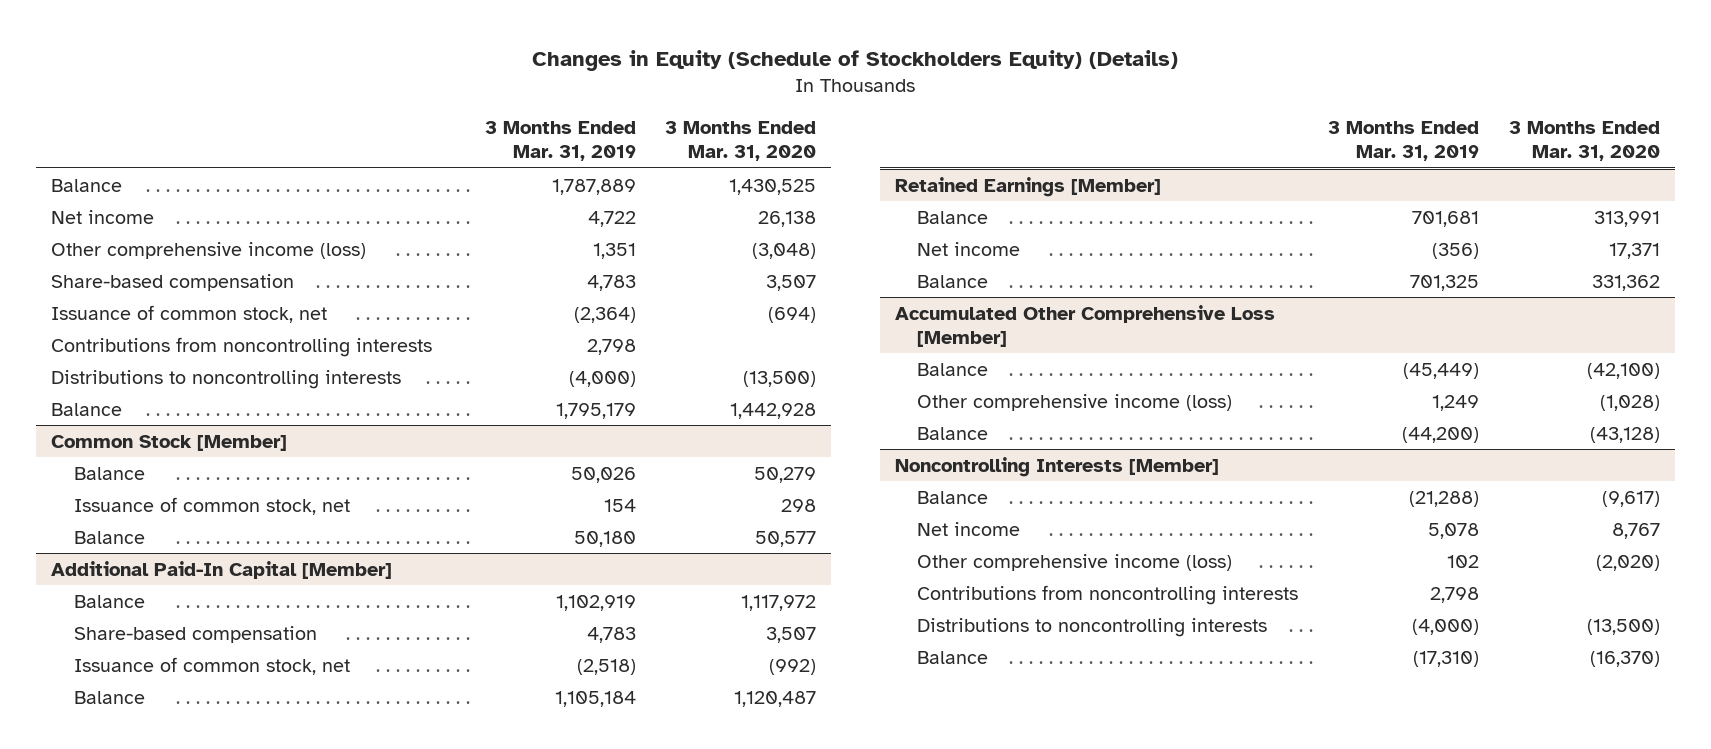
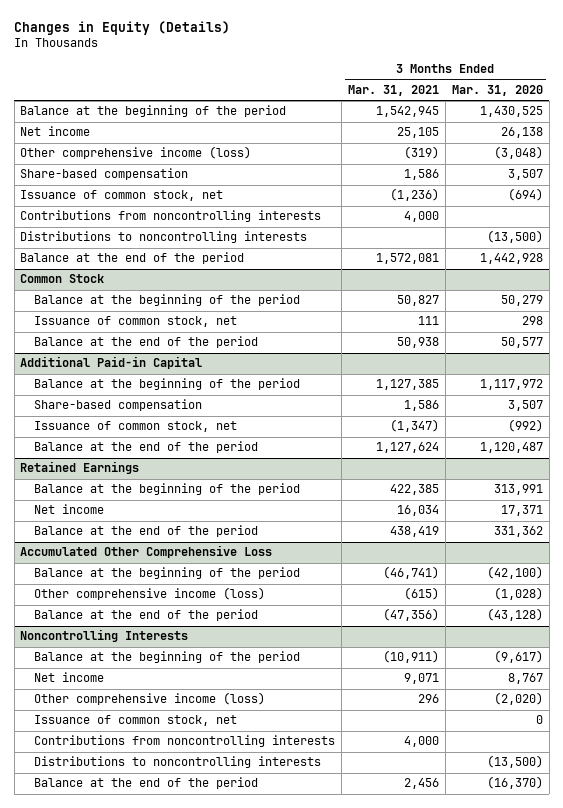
[532,50,1179,72] Changes in Equity (Schedule of Stockholders Equity) (Details) -> [14,20,231,35] Changes in Equity (Details)
[484,121,636,162] 3 Months Ended Mar. 31, 2019 -> none
none -> [348,84,440,96] Mar. 31, 2021
[51,178,123,192] Balance -> [20,105,287,118] Balance at the beginning of the period
[51,402,123,416] Balance -> [20,252,245,265] Balance at the end of the period
[51,434,288,451] Common Stock [Member] -> [20,274,105,284] Common Stock
[73,466,145,480] Balance -> [34,294,301,307] Balance at the beginning of the period
[73,530,145,544] Balance -> [34,336,259,349] Balance at the end of the period
[51,560,393,579] Additional Paid-In Capital [Member] -> [20,356,203,370] Additional Paid-in Capital
[73,594,145,608] Balance -> [34,378,301,391] Balance at the beginning of the period
[73,690,145,704] Balance -> [34,441,259,454] Balance at the end of the period
[894,176,1161,197] Retained Earnings [Member] -> [20,461,140,475] Retained Earnings
[917,210,989,224] Balance -> [34,483,301,496] Balance at the beginning of the period
[917,274,989,288] Balance -> [34,525,259,538] Balance at the end of the period
[894,304,1275,347] Accumulated Other Comprehensive Loss [Member] -> [20,545,273,559] Accumulated Other Comprehensive Loss
[917,362,989,376] Balance -> [34,567,301,580] Balance at the beginning of the period
[917,426,989,440] Balance -> [34,609,259,622] Balance at the end of the period
[894,456,1219,477] Noncontrolling Interests [Member] -> [20,629,189,643] Noncontrolling Interests
[917,490,989,504] Balance -> [34,651,301,664] Balance at the beginning of the period
none -> [34,715,238,727] Issuance of common stock, net
[917,650,989,664] Balance -> [34,777,259,790] Balance at the end of the period

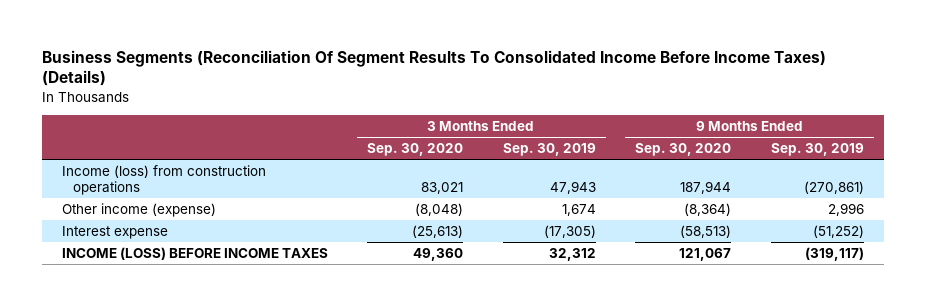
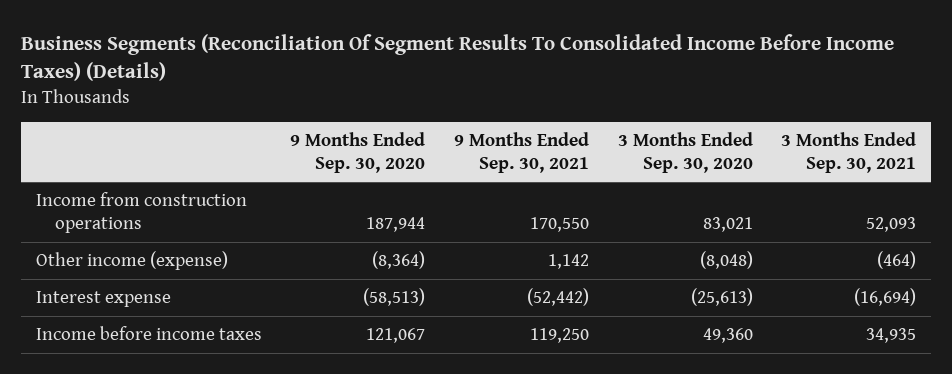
[502,143,596,157] Sep. 30, 2019 -> none
[770,143,864,157] Sep. 30, 2019 -> none
none -> [454,131,590,173] 9 Months Ended Sep. 30, 2021
none -> [781,131,917,173] 3 Months Ended Sep. 30, 2021
[61,164,266,195] Income (loss) from construction operations -> [35,192,247,233] Income from construction operations
[61,246,328,260] INCOME (LOSS) BEFORE INCOME TAXES -> [35,326,262,341] Income before income taxes

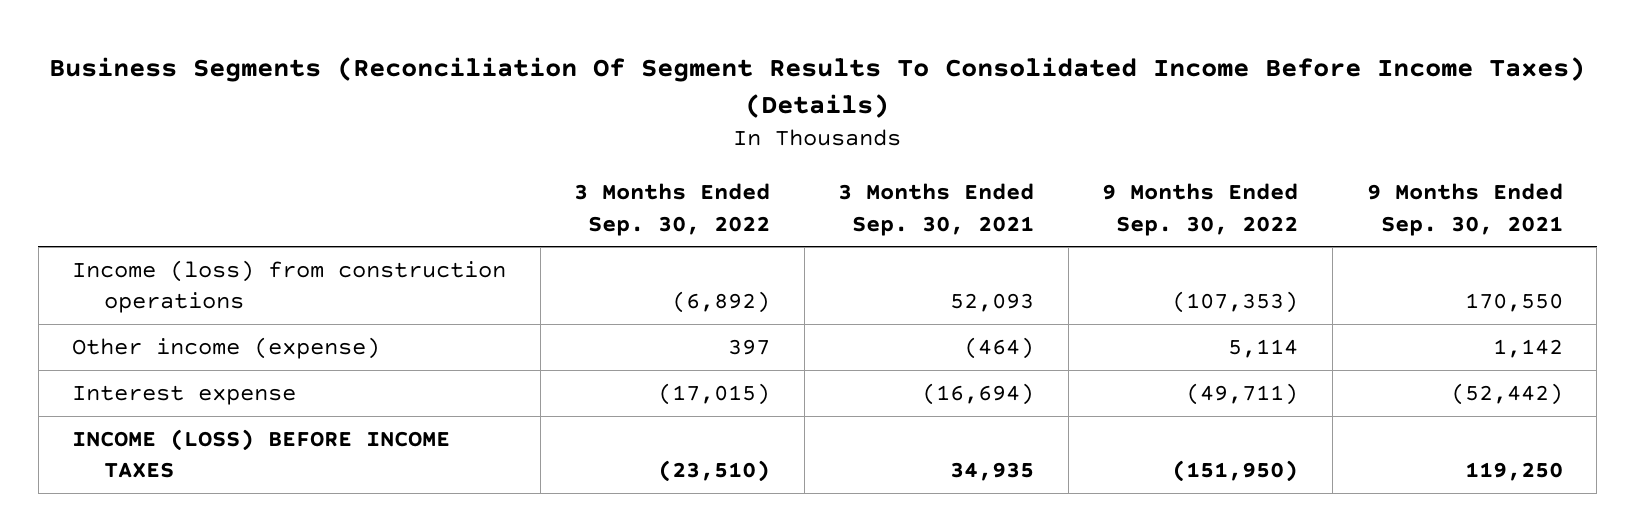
[290,131,426,173] 9 Months Ended Sep. 30, 2020 -> none
[617,131,753,173] 3 Months Ended Sep. 30, 2020 -> none
none -> [574,183,771,236] 3 Months Ended Sep. 30, 2022
none -> [1102,183,1299,236] 9 Months Ended Sep. 30, 2022
[35,192,247,233] Income from construction operations -> [72,260,507,314] Income (loss) from construction operations
[35,326,262,341] Income before income taxes -> [72,429,451,479] INCOME (LOSS) BEFORE INCOME TAXES

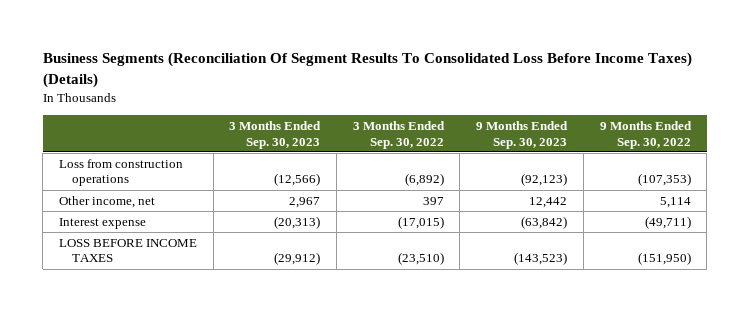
[49,56,1586,118] Business Segments (Reconciliation Of Segment Results To Consolidated Income Before Income Taxes) (Details) -> [42,52,692,89] Business Segments (Reconciliation Of Segment Results To Consolidated Loss Before Income Taxes) (Details)
[838,183,1035,236] 3 Months Ended Sep. 30, 2021 -> none
[1366,183,1563,236] 9 Months Ended Sep. 30, 2021 -> none
none -> [229,121,322,149] 3 Months Ended Sep. 30, 2023
none -> [476,121,569,149] 9 Months Ended Sep. 30, 2023
[72,260,507,314] Income (loss) from construction operations -> [59,159,184,187] Loss from construction operations
[72,337,381,360] Other income (expense) -> [59,196,156,209] Other income, net
[72,429,451,479] INCOME (LOSS) BEFORE INCOME TAXES -> [59,239,198,263] LOSS BEFORE INCOME TAXES

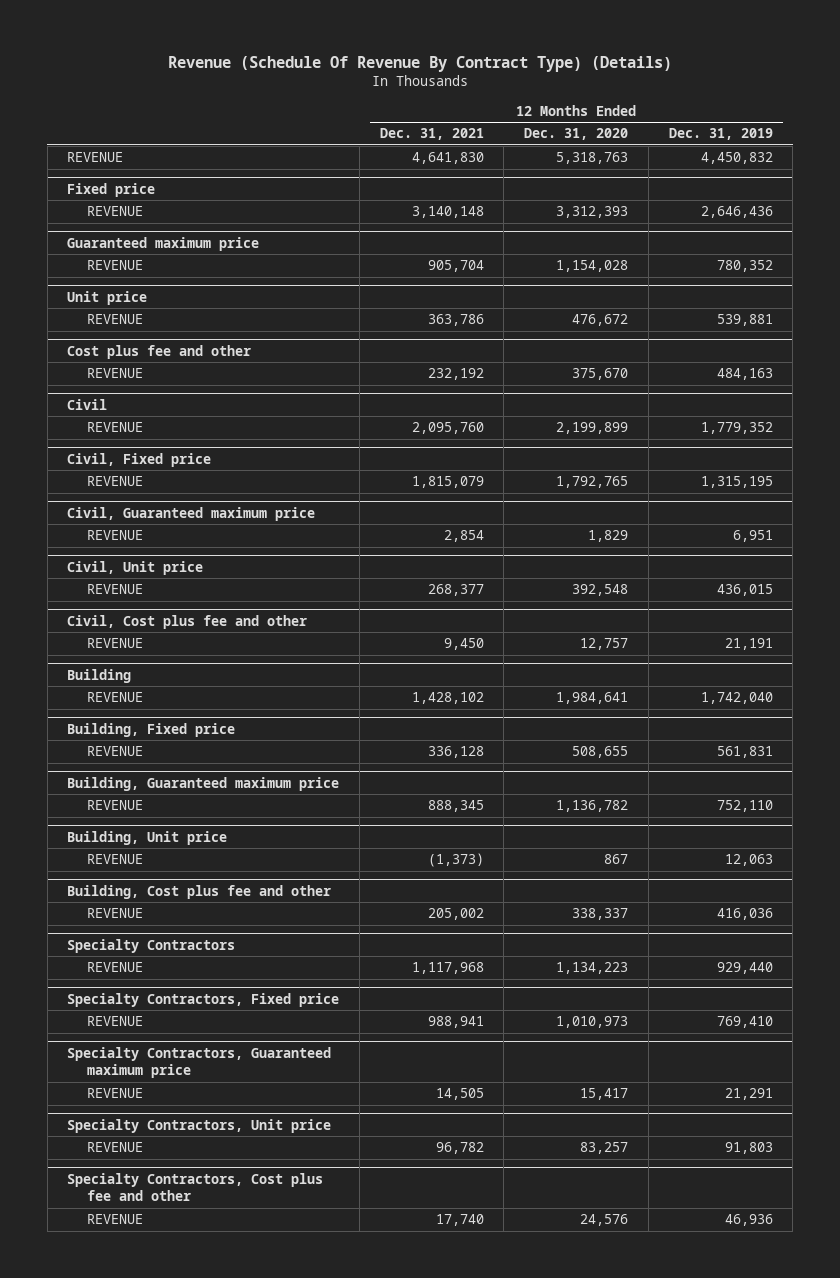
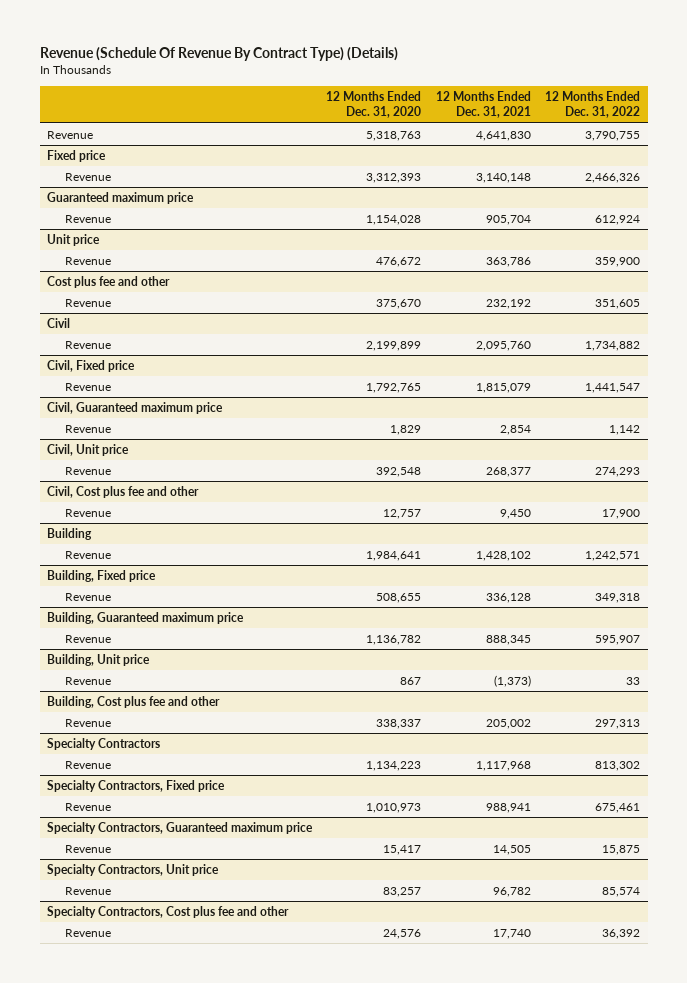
[668,128,773,141] Dec. 31, 2019 -> none
none -> [545,91,641,119] 12 Months Ended Dec. 31, 2022
[67,152,124,163] REVENUE -> [46,130,93,139] Revenue
[86,206,143,217] REVENUE -> [64,172,111,181] Revenue
[86,260,143,271] REVENUE -> [64,214,111,223] Revenue
[86,314,143,325] REVENUE -> [64,256,111,265] Revenue
[86,368,143,379] REVENUE -> [64,298,111,307] Revenue
[86,422,143,433] REVENUE -> [64,340,111,349] Revenue
[86,476,143,487] REVENUE -> [64,382,111,391] Revenue
[86,530,143,541] REVENUE -> [64,424,111,433] Revenue
[86,584,143,595] REVENUE -> [64,466,111,475] Revenue
[86,638,143,649] REVENUE -> [64,508,111,517] Revenue
[86,692,143,703] REVENUE -> [64,550,111,559] Revenue
[86,746,143,757] REVENUE -> [64,592,111,601] Revenue
[86,800,143,811] REVENUE -> [64,634,111,643] Revenue
[86,854,143,865] REVENUE -> [64,676,111,685] Revenue
[86,908,143,919] REVENUE -> [64,718,111,727] Revenue
[86,962,143,973] REVENUE -> [64,760,111,769] Revenue
[86,1016,143,1027] REVENUE -> [64,802,111,811] Revenue
[86,1088,143,1099] REVENUE -> [64,844,111,853] Revenue
[86,1142,143,1153] REVENUE -> [64,886,111,895] Revenue
[86,1214,143,1225] REVENUE -> [64,928,111,937] Revenue

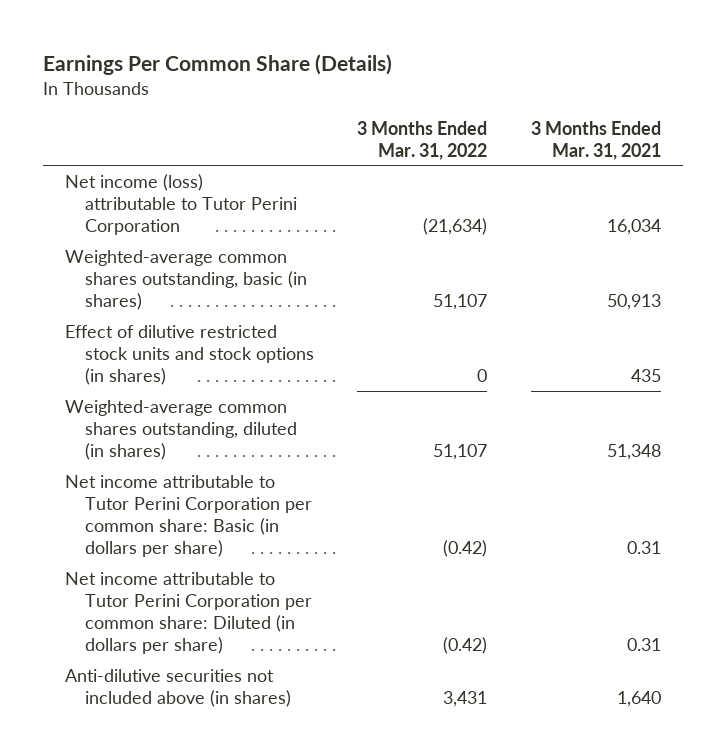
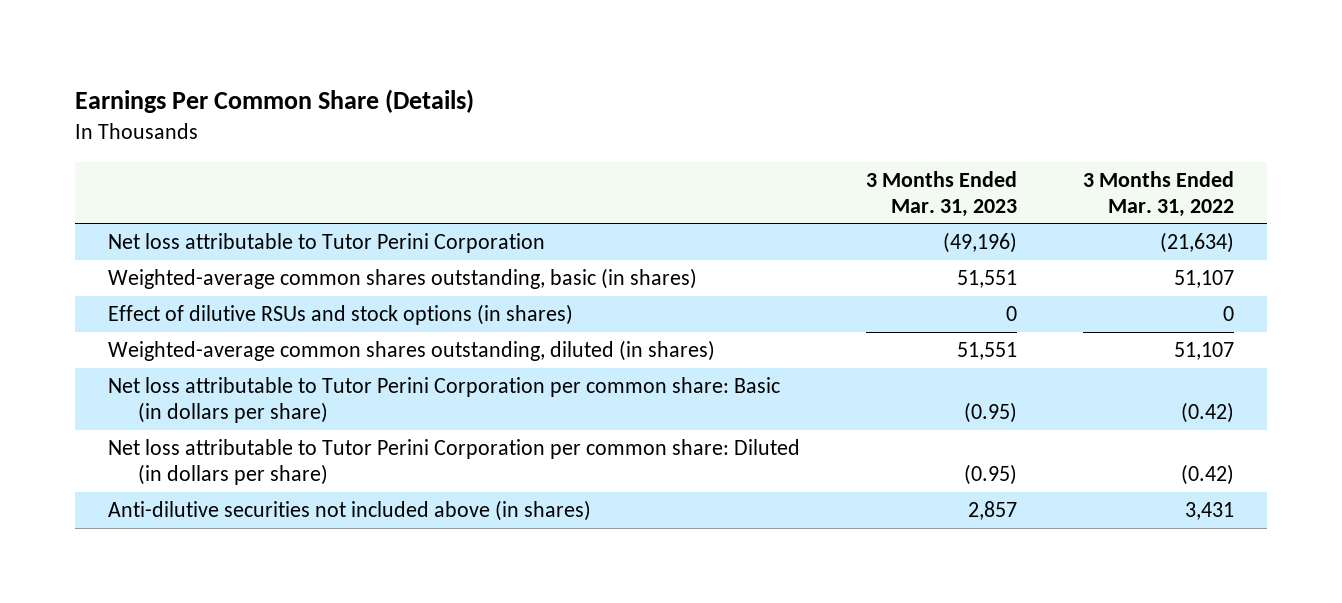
[531,120,662,160] 3 Months Ended Mar. 31, 2021 -> none
none -> [865,170,1017,217] 3 Months Ended Mar. 31, 2023
[65,173,297,235] Net income (loss) attributable to Tutor Perini Corporation -> [107,233,545,254] Net loss attributable to Tutor Perini Corporation
[65,324,314,385] Effect of dilutive restricted stock units and stock options (in shares) -> [107,304,573,326] Effect of dilutive RSUs and stock options (in shares)
[65,474,312,557] Net income attributable to Tutor Perini Corporation per common share: Basic (in dollars per share) -> [107,377,780,424] Net loss attributable to Tutor Perini Corporation per common share: Basic (in dollars per share)
[65,571,312,654] Net income attributable to Tutor Perini Corporation per common share: Diluted (in dollars per share) -> [107,439,800,486] Net loss attributable to Tutor Perini Corporation per common share: Diluted (in dollars per share)

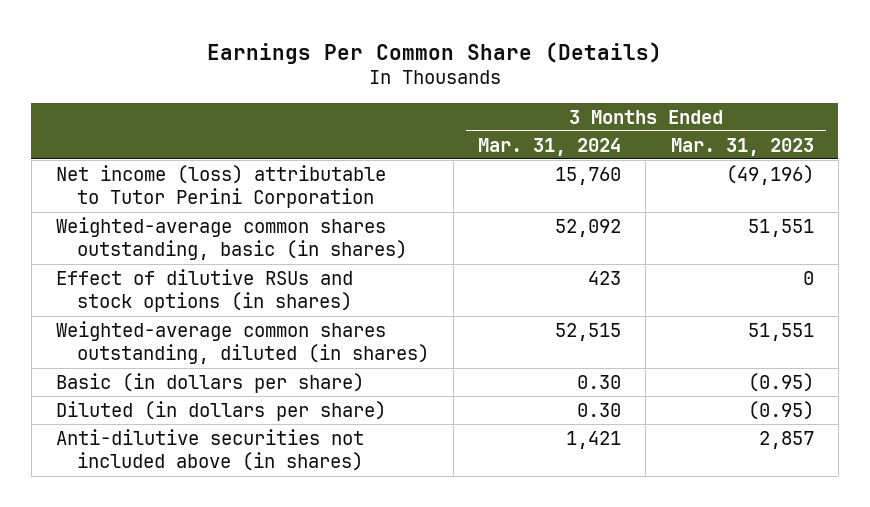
[1082,170,1234,217] 3 Months Ended Mar. 31, 2022 -> none
none -> [478,137,622,156] Mar. 31, 2024
[107,233,545,254] Net loss attributable to Tutor Perini Corporation -> [55,164,386,209] Net income (loss) attributable to Tutor Perini Corporation
[107,377,780,424] Net loss attributable to Tutor Perini Corporation per common share: Basic (in dollars per share) -> [55,372,364,393] Basic (in dollars per share)
[107,439,800,486] Net loss attributable to Tutor Perini Corporation per common share: Diluted (in dollars per share) -> [55,400,386,421] Diluted (in dollars per share)

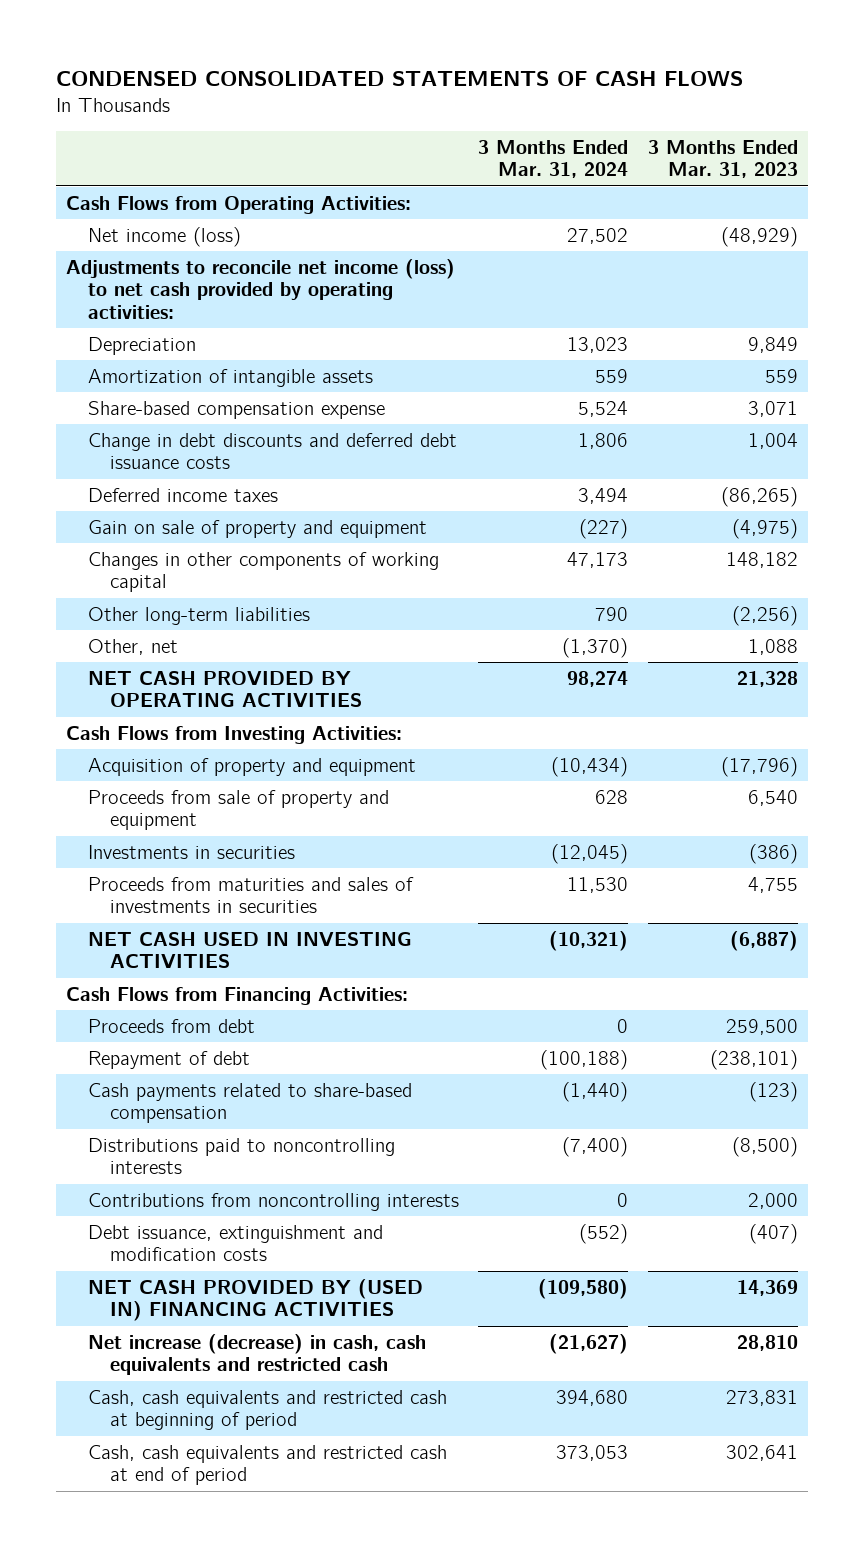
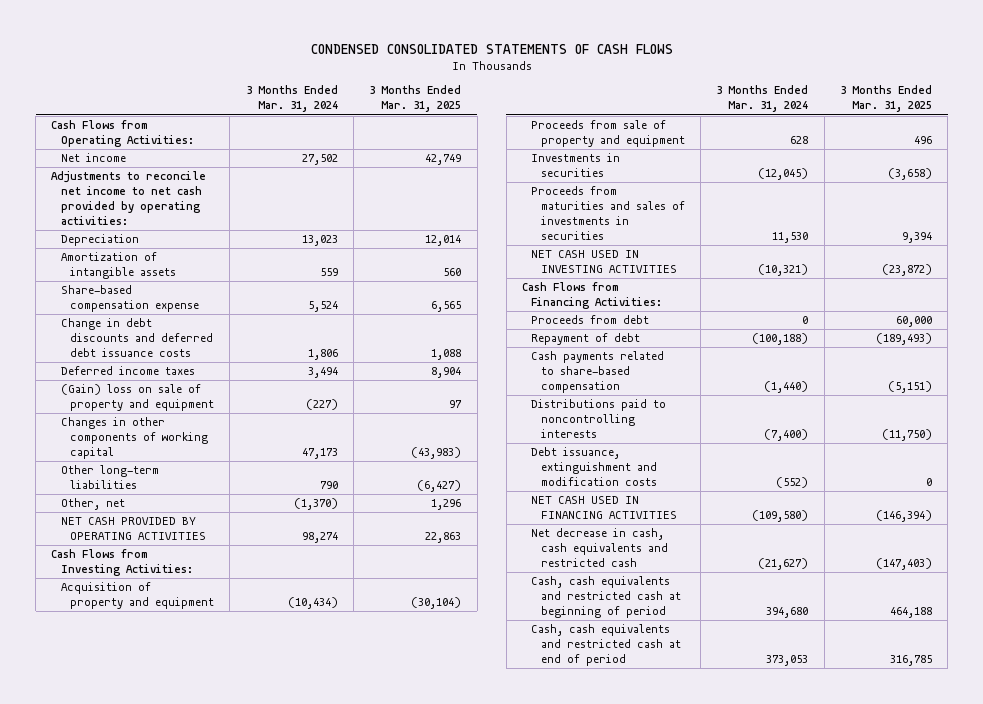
[648,139,799,179] 3 Months Ended Mar. 31, 2023 -> none
none -> [369,85,462,113] 3 Months Ended Mar. 31, 2025
[87,226,241,247] Net income (loss) -> [60,153,126,163] Net income
[65,258,455,320] Adjustments to reconcile net income (loss) to net cash provided by operating activities: -> [51,171,207,226] Adjustments to reconcile net income to net cash provided by operating activities:
[87,519,427,538] Gain on sale of property and equipment -> [60,384,215,412] (Gain) loss on sale of property and equipment
[87,1192,459,1211] Contributions from noncontrolling interests -> none
[87,1278,423,1322] NET CASH PROVIDED BY (USED IN) FINANCING ACTIVITIES -> [531,496,677,520] NET CASH USED IN FINANCING ACTIVITIES
[87,1333,426,1376] Net increase (decrease) in cash, cash equivalents and restricted cash -> [531,528,668,568] Net decrease in cash, cash equivalents and restricted cash

